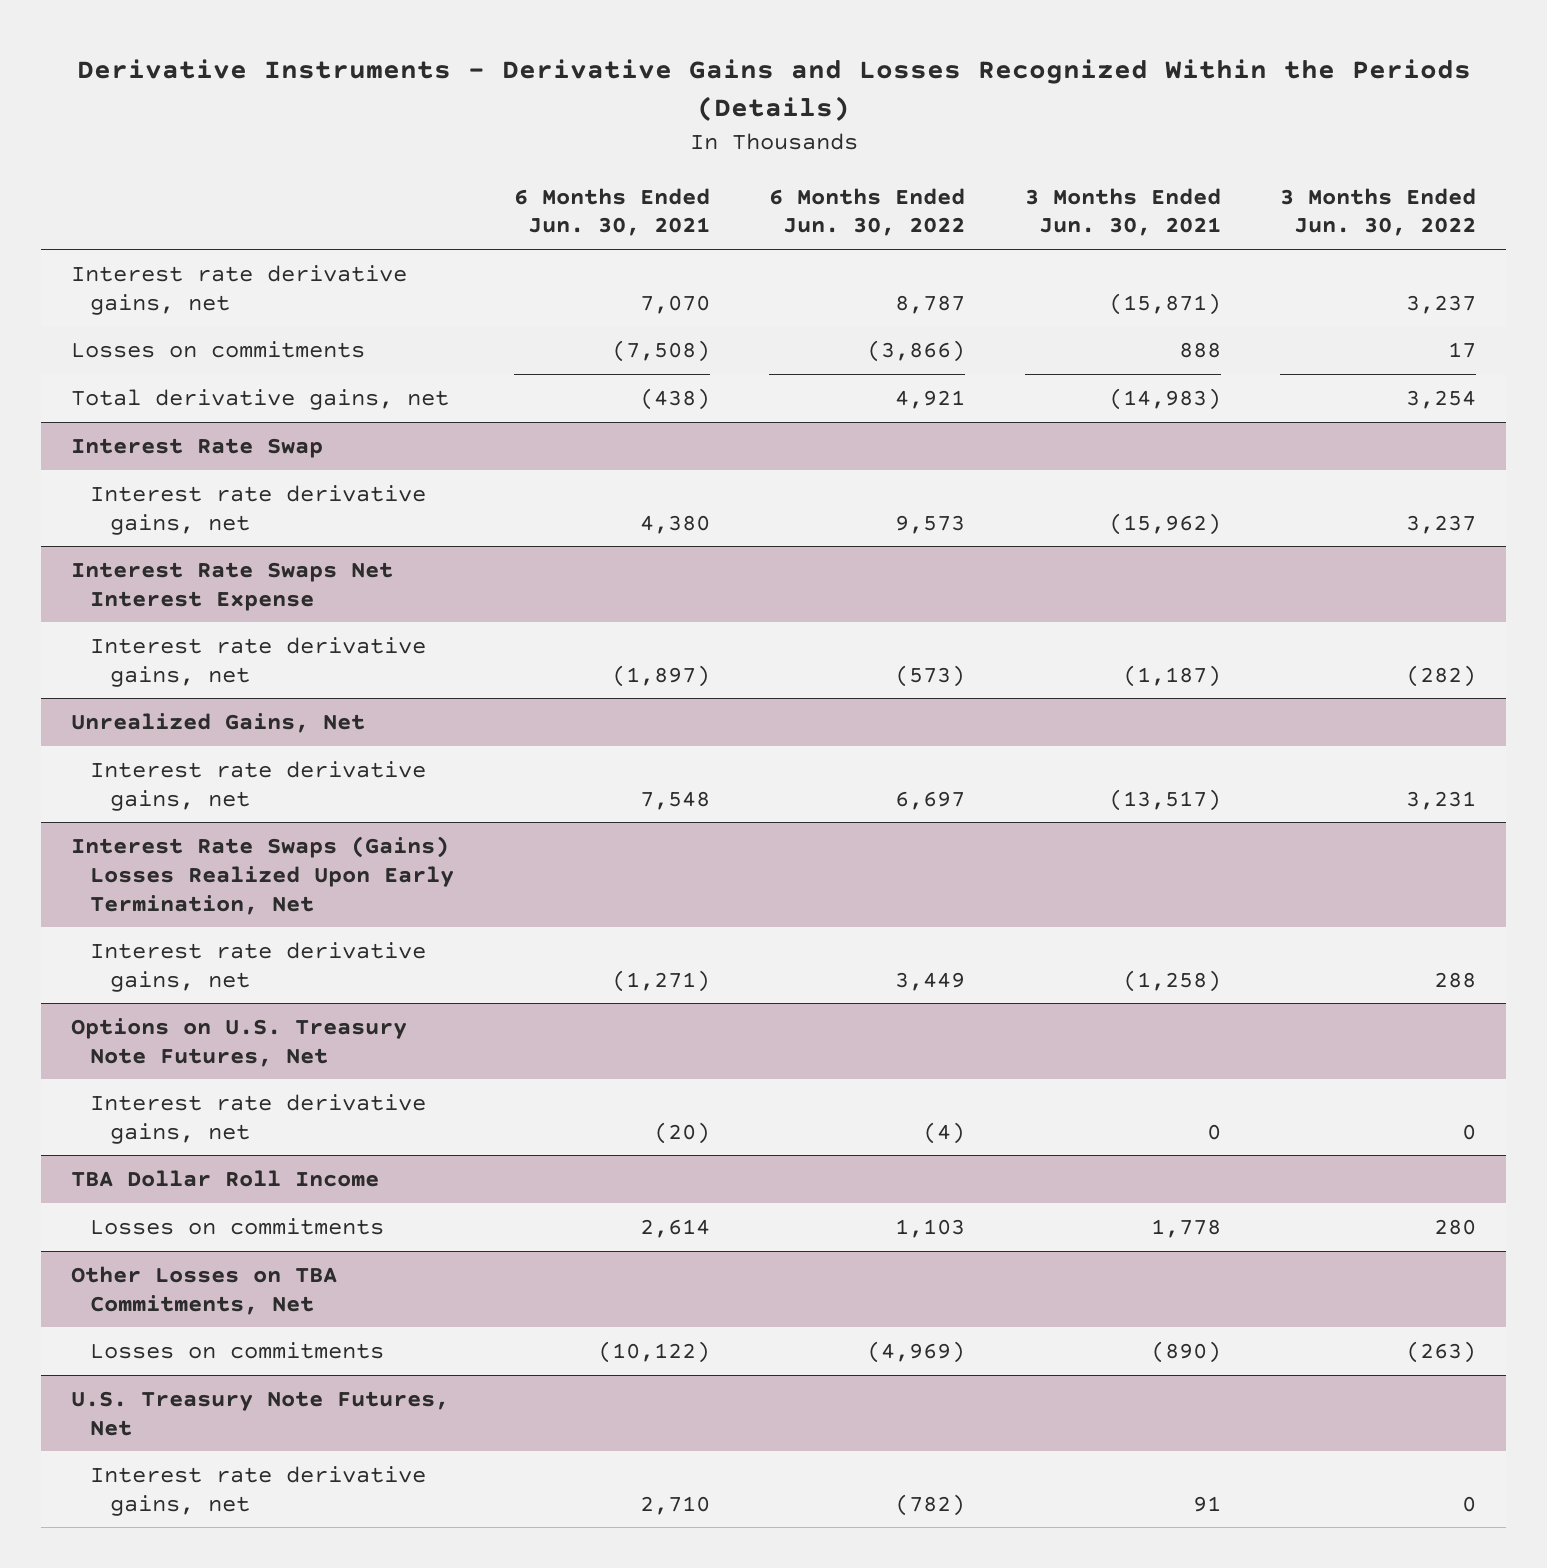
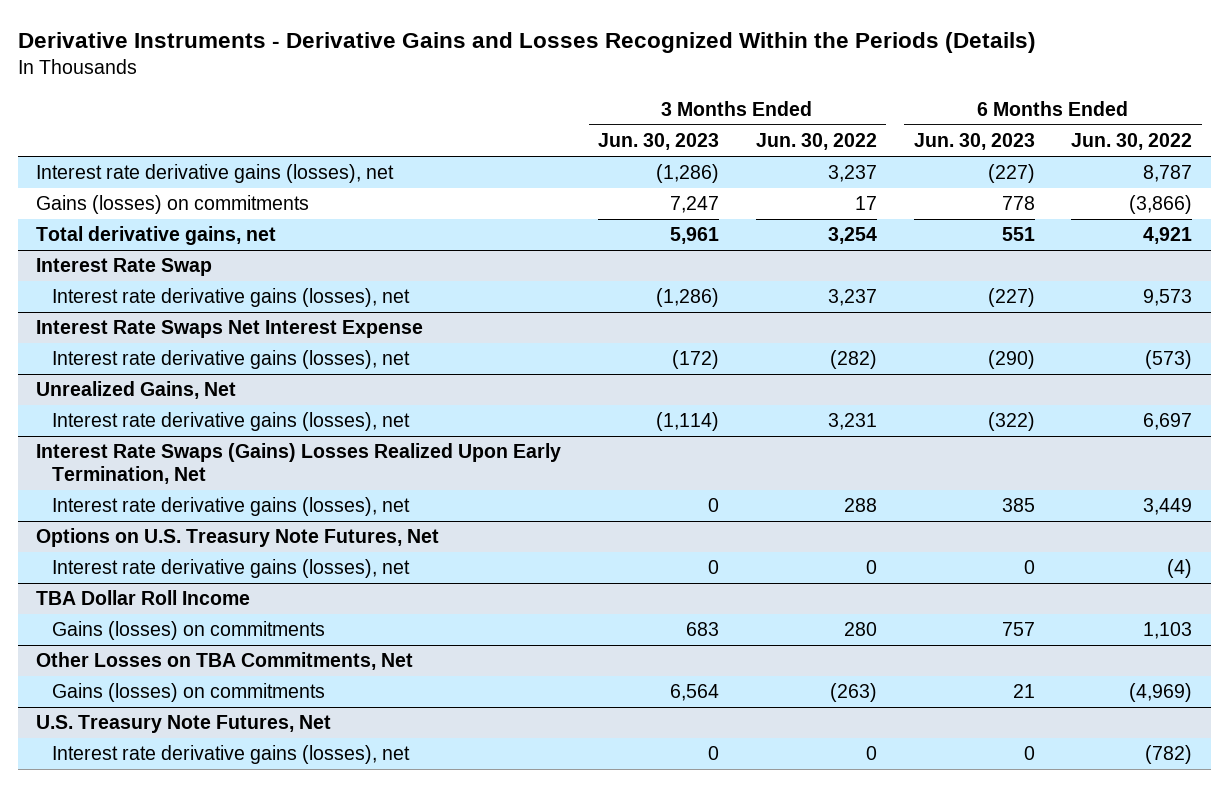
[513,187,710,237] 6 Months Ended Jun. 30, 2021 -> none
[1024,187,1221,237] 3 Months Ended Jun. 30, 2021 -> none
none -> [598,133,720,151] Jun. 30, 2023
none -> [913,133,1035,151] Jun. 30, 2023
[70,264,407,315] Interest rate derivative gains, net -> [36,164,395,184] Interest rate derivative gains (losses), net
[70,340,365,358] Losses on commitments -> [36,195,310,215] Gains (losses) on commitments
[90,484,427,535] Interest rate derivative gains, net -> [52,288,411,308] Interest rate derivative gains (losses), net
[90,636,427,687] Interest rate derivative gains, net -> [52,350,411,370] Interest rate derivative gains (losses), net
[90,760,427,811] Interest rate derivative gains, net -> [52,412,411,432] Interest rate derivative gains (losses), net
[90,941,427,992] Interest rate derivative gains, net -> [52,497,411,517] Interest rate derivative gains (losses), net
[90,1093,427,1144] Interest rate derivative gains, net -> [52,559,411,579] Interest rate derivative gains (losses), net
[90,1217,385,1235] Losses on commitments -> [52,621,326,641] Gains (losses) on commitments
[90,1341,385,1359] Losses on commitments -> [52,683,326,703] Gains (losses) on commitments
[90,1465,427,1516] Interest rate derivative gains, net -> [52,745,411,765] Interest rate derivative gains (losses), net

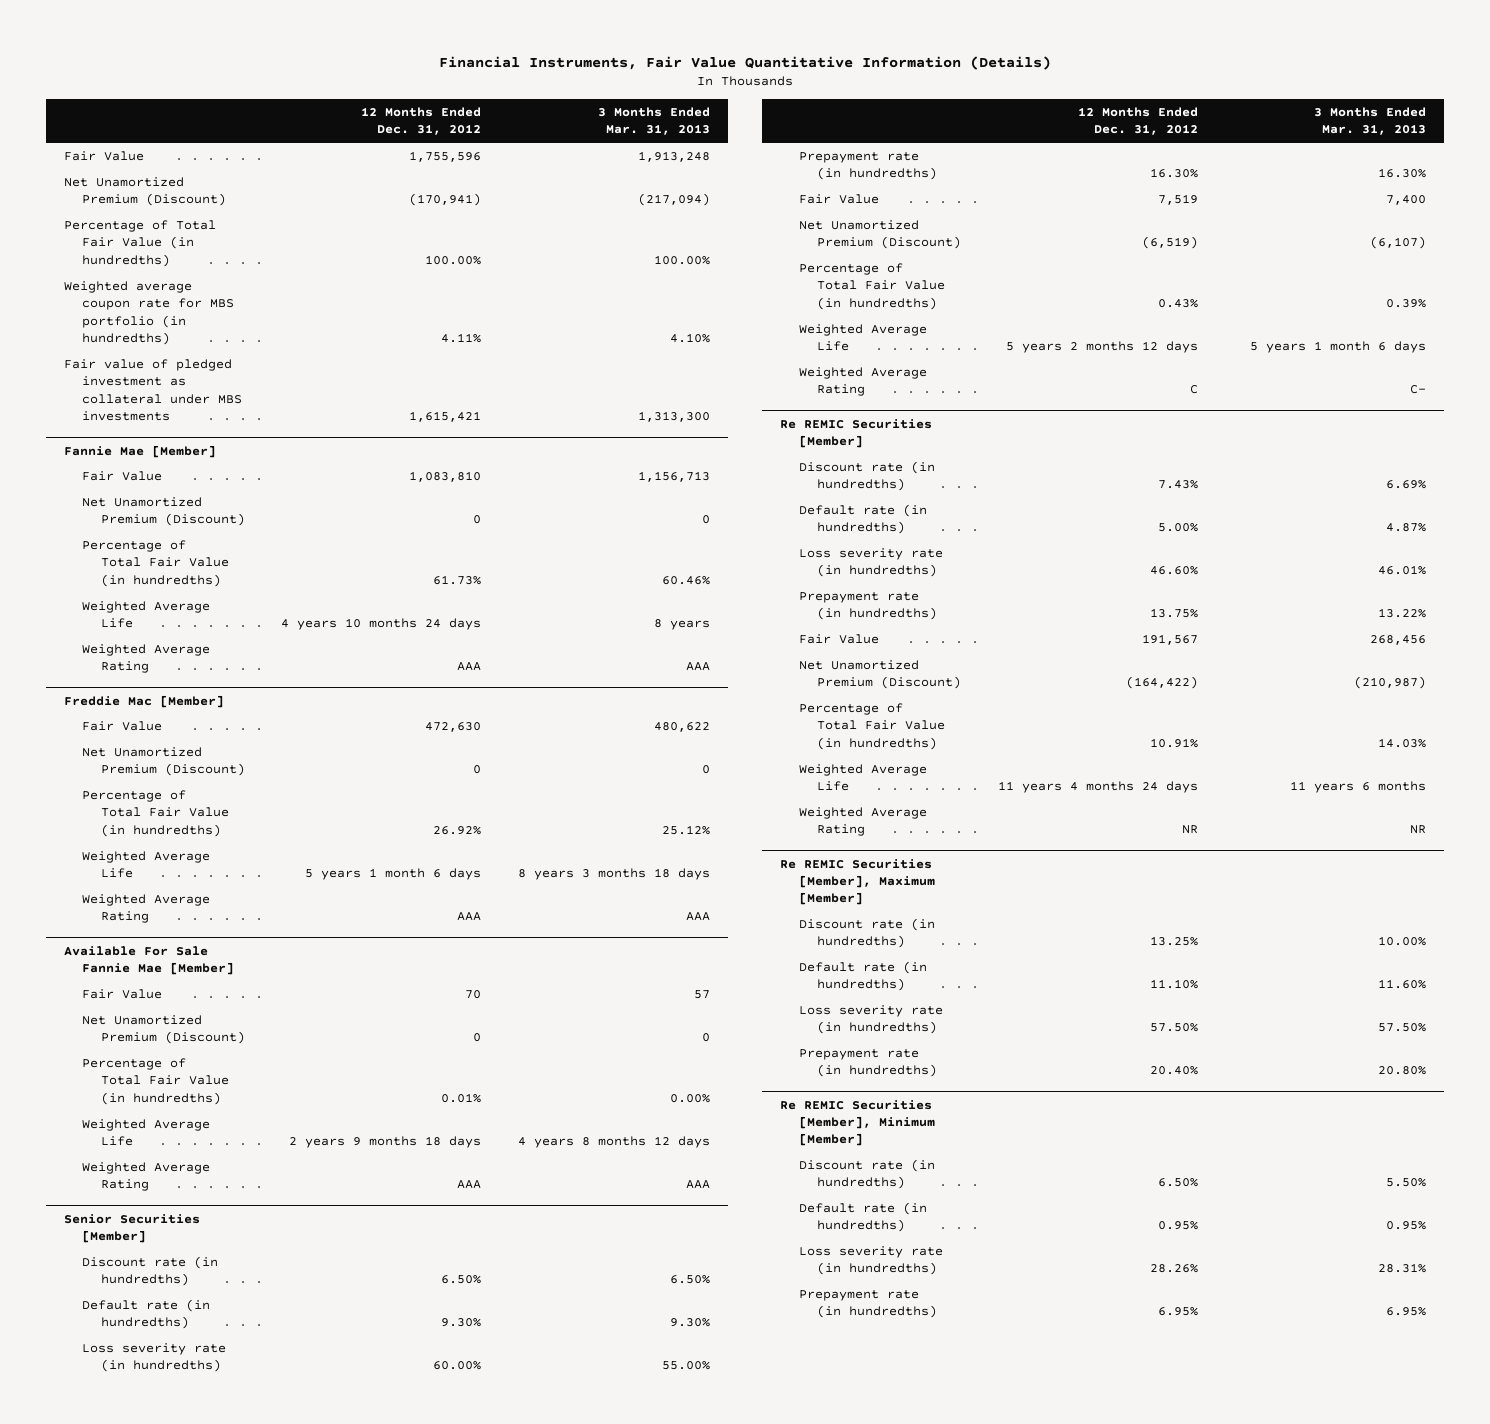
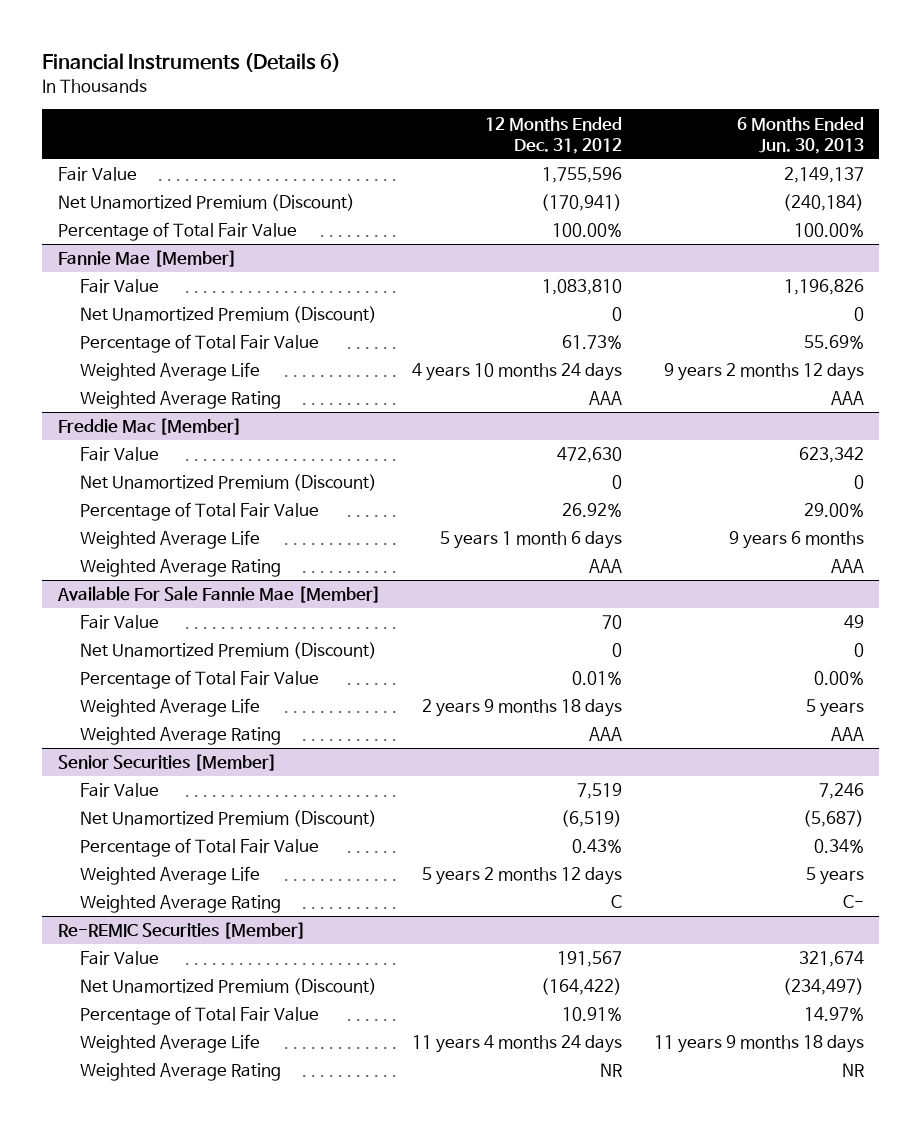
[439,55,1052,70] Financial Instruments, Fair Value Quantitative Information (Details) -> [42,53,342,73] Financial Instruments (Details 6)
[597,106,710,136] 3 Months Ended Mar. 31, 2013 -> none
none -> [736,116,864,155] 6 Months Ended Jun. 30, 2013
[64,280,235,346] Weighted average coupon rate for MBS portfolio (in hundredths) -> none
[64,358,243,422] Fair value of pledged investment as collateral under MBS investments -> none
[64,219,217,267] Percentage of Total Fair Value (in hundredths) -> [58,222,298,242] Percentage of Total Fair Value
[82,539,229,587] Percentage of Total Fair Value (in hundredths) -> [80,334,320,354] Percentage of Total Fair Value
[82,789,229,837] Percentage of Total Fair Value (in hundredths) -> [80,502,320,522] Percentage of Total Fair Value
[82,1057,229,1105] Percentage of Total Fair Value (in hundredths) -> [80,670,320,690] Percentage of Total Fair Value
[82,1255,219,1287] Discount rate (in hundredths) -> none
[82,1298,211,1330] Default rate (in hundredths) -> none
[82,1342,227,1373] Loss severity rate (in hundredths) -> none
[798,151,938,181] Prepayment rate (in hundredths) -> none
[798,262,946,310] Percentage of Total Fair Value (in hundredths) -> [80,838,320,858] Percentage of Total Fair Value
[798,460,935,492] Discount rate (in hundredths) -> none
[798,503,927,535] Default rate (in hundredths) -> none
[798,547,943,578] Loss severity rate (in hundredths) -> none
[798,591,938,621] Prepayment rate (in hundredths) -> none
[780,418,933,448] Re REMIC Securities [Member] -> [58,922,307,940] Re-REMIC Securities [Member]
[798,702,946,750] Percentage of Total Fair Value (in hundredths) -> [80,1006,320,1026] Percentage of Total Fair Value
[780,858,935,906] Re REMIC Securities [Member], Maximum [Member] -> none
[798,917,935,949] Discount rate (in hundredths) -> none
[798,960,927,992] Default rate (in hundredths) -> none
[798,1004,943,1035] Loss severity rate (in hundredths) -> none
[798,1048,938,1078] Prepayment rate (in hundredths) -> none
[780,1099,935,1147] Re REMIC Securities [Member], Minimum [Member] -> none
[798,1158,935,1190] Discount rate (in hundredths) -> none
[798,1201,927,1233] Default rate (in hundredths) -> none
[798,1245,943,1276] Loss severity rate (in hundredths) -> none
[798,1289,938,1319] Prepayment rate (in hundredths) -> none

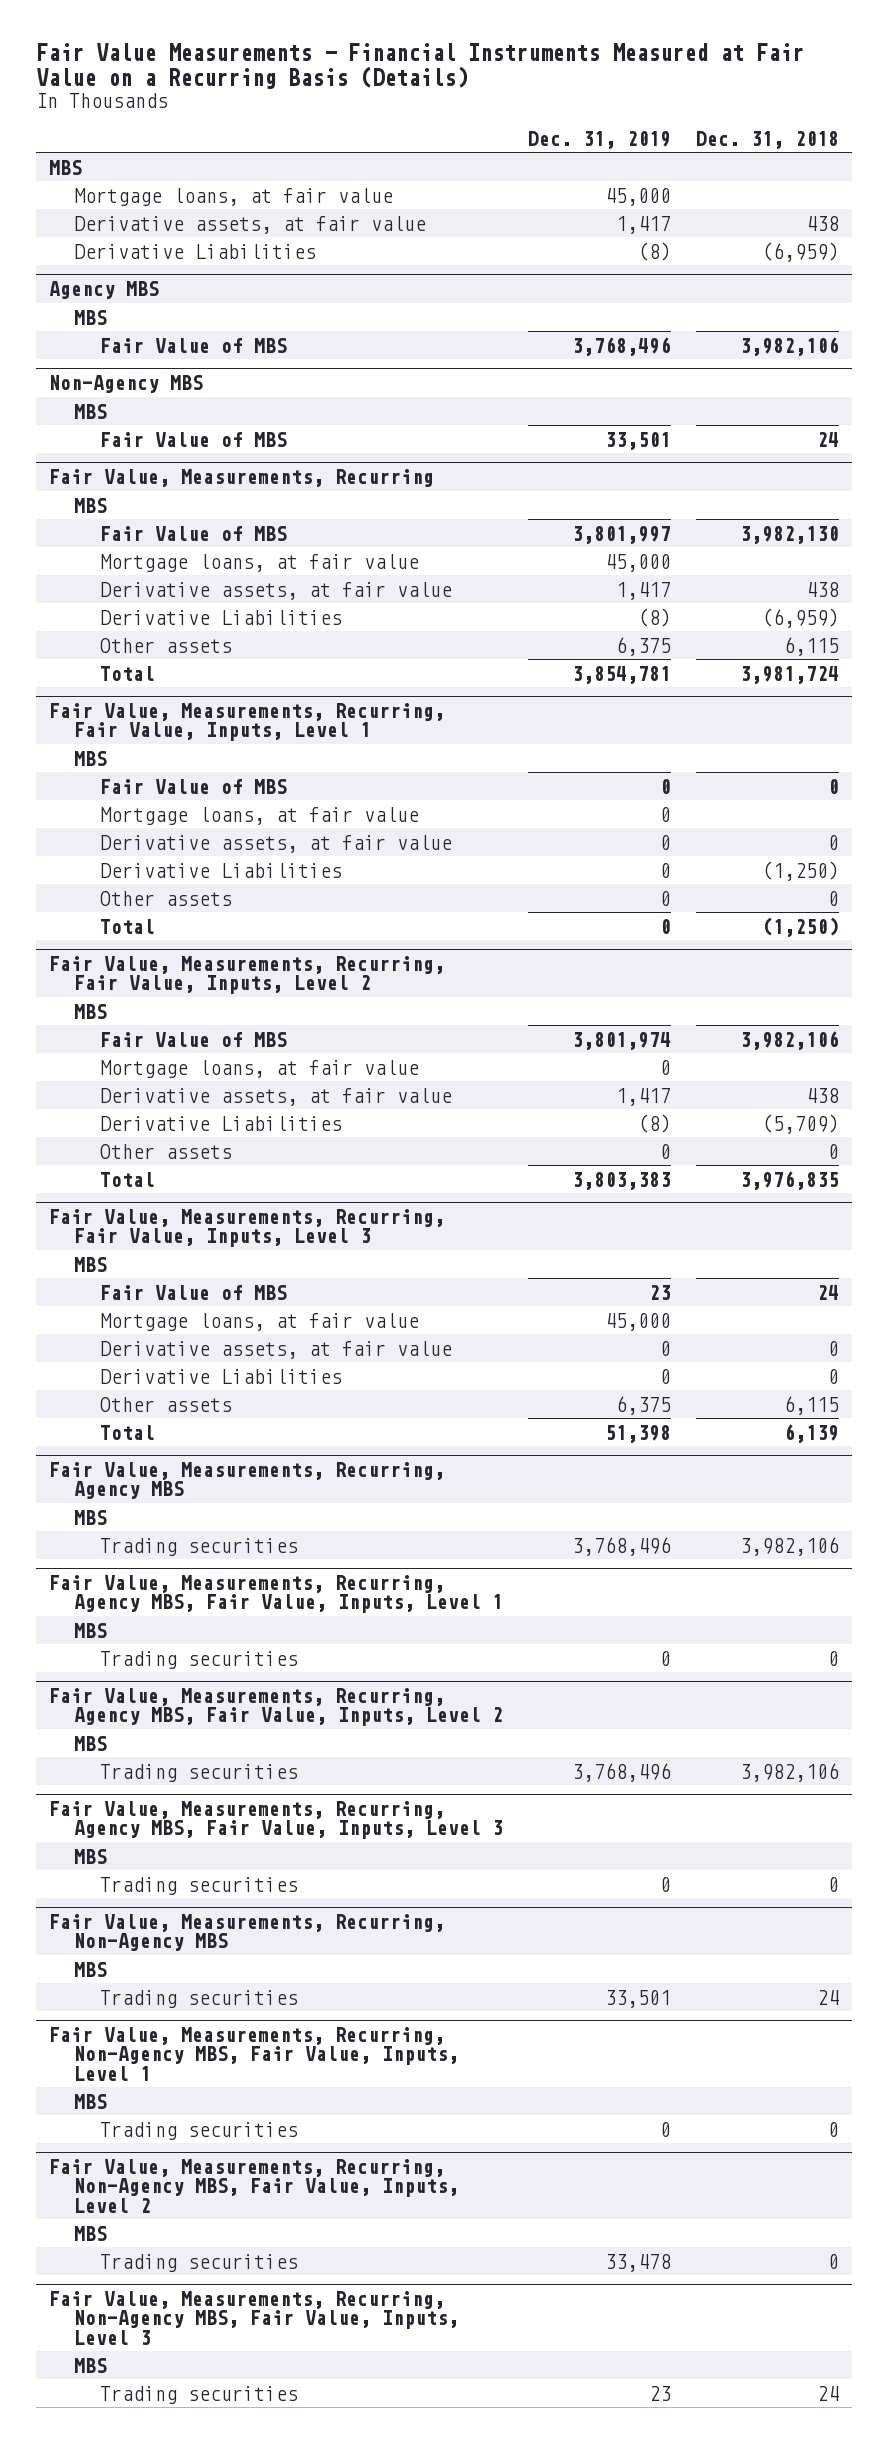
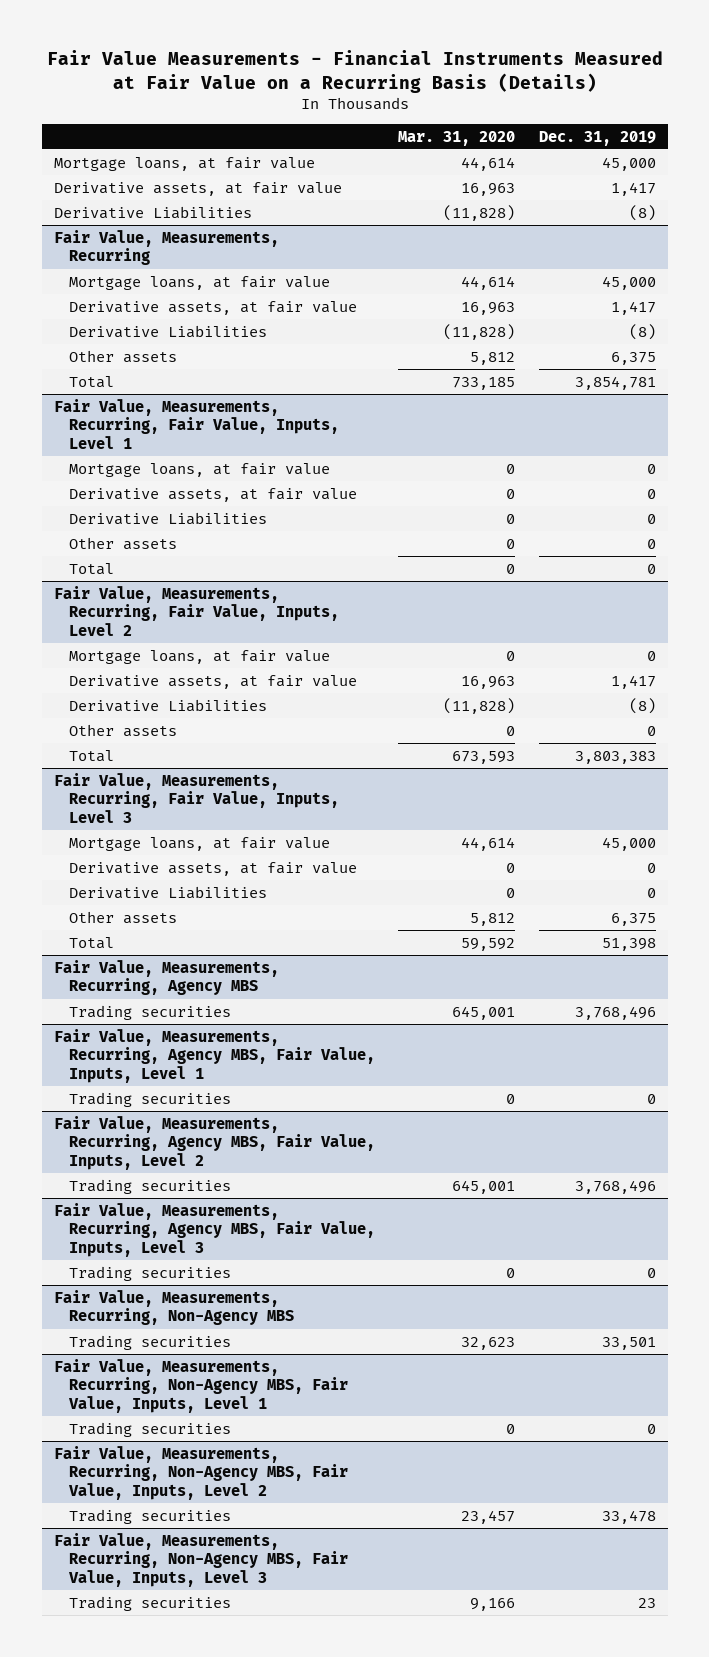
[696,130,840,149] Dec. 31, 2018 -> none
none -> [398,130,516,146] Mar. 31, 2020
[48,159,82,175] MBS -> none
[48,281,159,300] Agency MBS -> none
[74,309,108,325] MBS -> none
[99,337,287,353] Fair Value of MBS -> none
[48,375,203,394] Non-Agency MBS -> none
[74,403,108,419] MBS -> none
[99,431,287,447] Fair Value of MBS -> none
[74,497,108,513] MBS -> none
[99,525,287,541] Fair Value of MBS -> none
[74,750,108,766] MBS -> none
[99,778,287,794] Fair Value of MBS -> none
[74,1003,108,1019] MBS -> none
[99,1031,287,1047] Fair Value of MBS -> none
[74,1256,108,1272] MBS -> none
[99,1284,287,1300] Fair Value of MBS -> none
[74,1509,108,1525] MBS -> none
[74,1622,108,1638] MBS -> none
[74,1735,108,1751] MBS -> none
[74,1848,108,1864] MBS -> none
[74,1961,108,1977] MBS -> none
[74,2093,108,2109] MBS -> none
[74,2225,108,2241] MBS -> none
[74,2357,108,2373] MBS -> none

